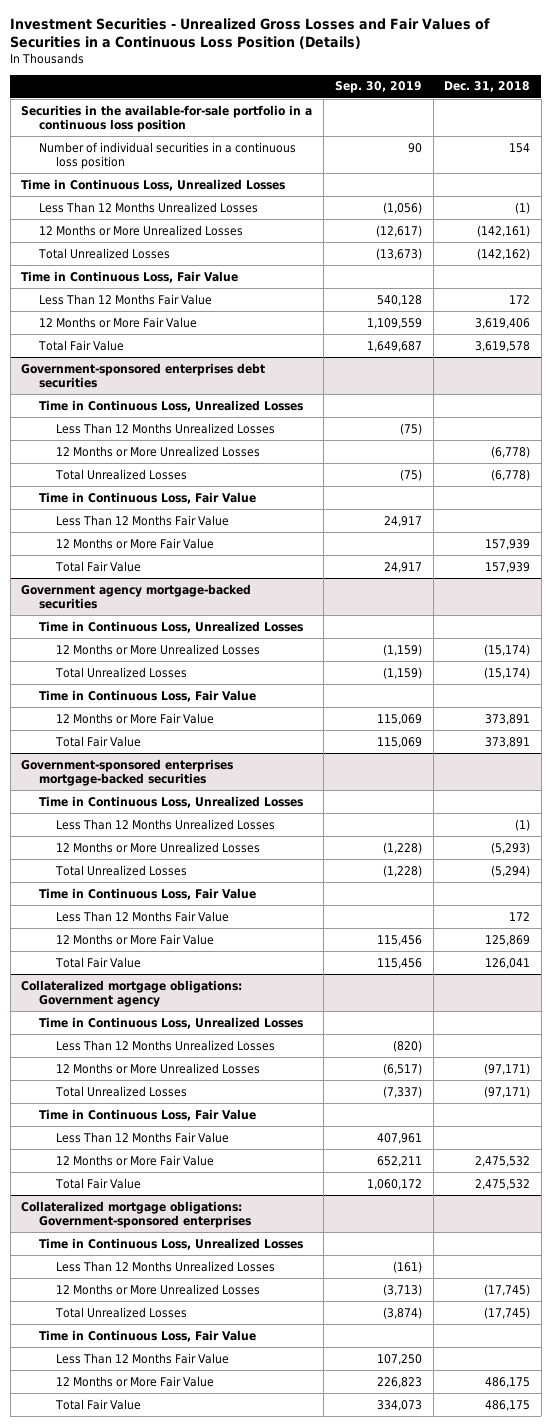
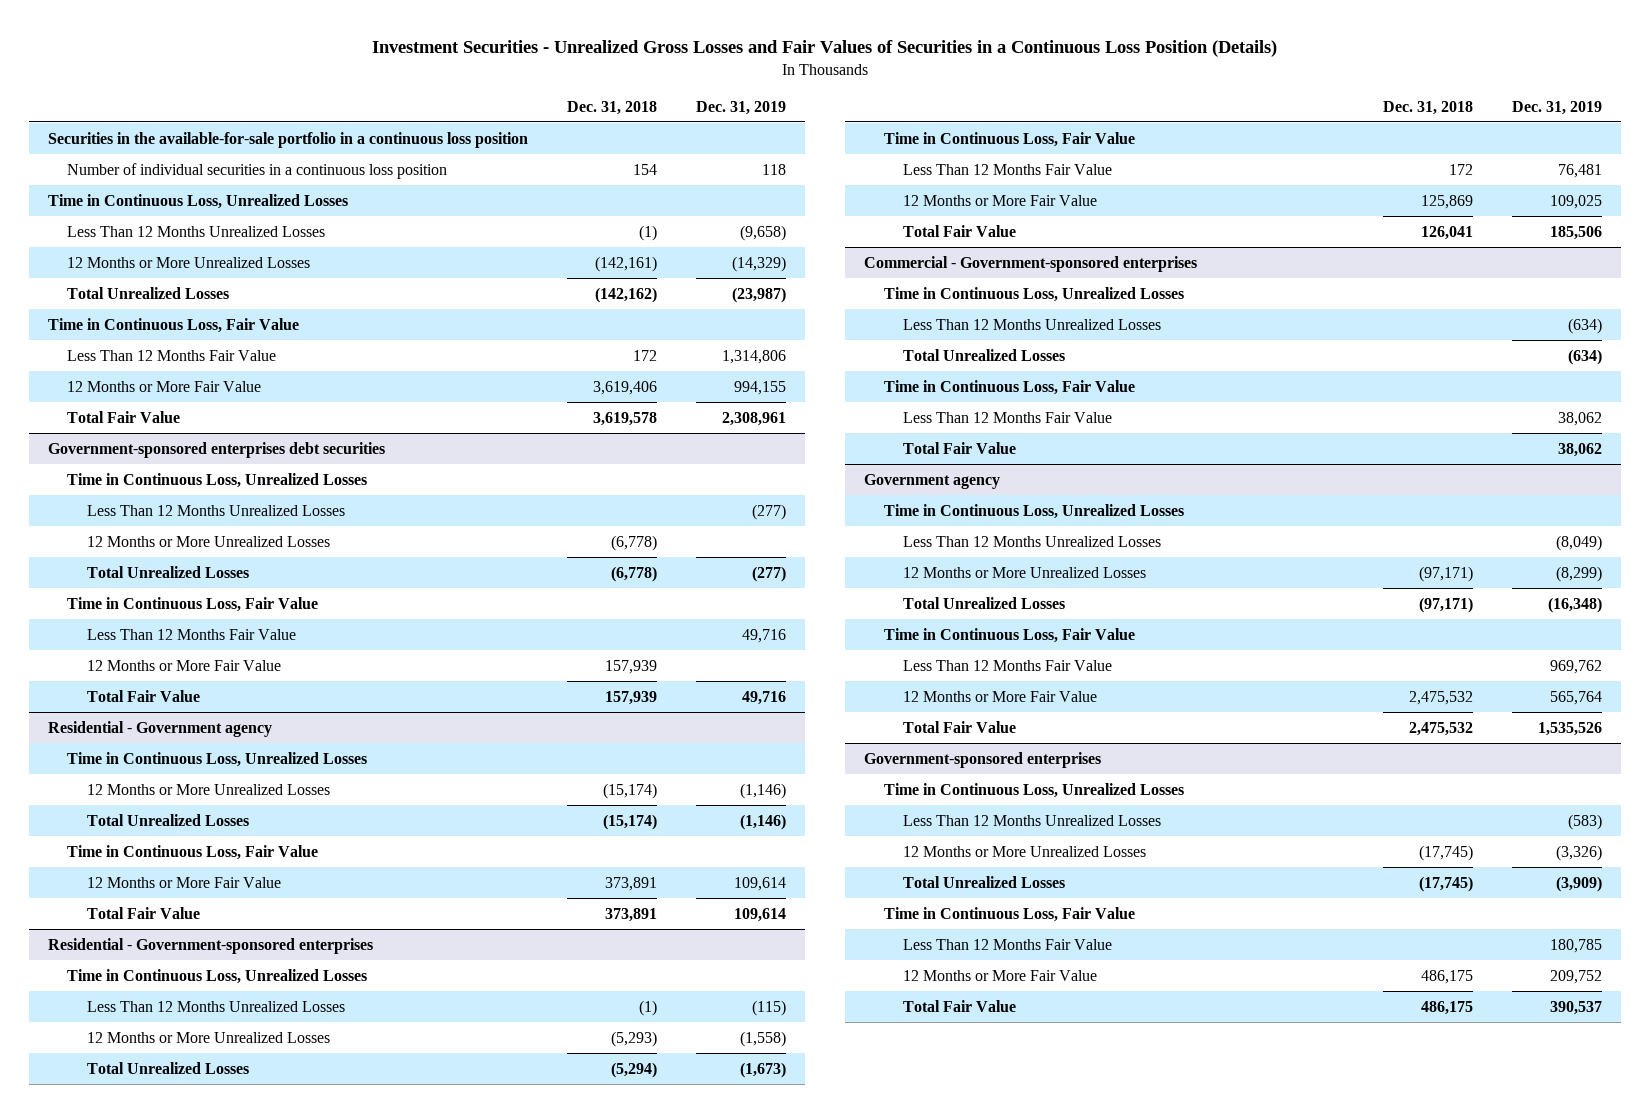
[334,81,422,94] Sep. 30, 2019 -> none
none -> [695,100,786,115] Dec. 31, 2019
[21,583,252,609] Government agency mortgage-backed securities -> [48,720,273,737] Residential - Government agency
[21,758,234,786] Government-sponsored enterprises mortgage-backed securities -> none
none -> [48,937,374,954] Residential - Government-sponsored enterprises
[21,979,243,1007] Collateralized mortgage obligations: Government agency -> none
none -> [864,255,1198,272] Commercial - Government-sponsored enterprises
none -> [902,348,1065,361] Total Unrealized Losses
none -> [883,379,1135,395] Time in Continuous Loss, Fair Value
none -> [902,411,1112,423] Less Than 12 Months Fair Value
none -> [902,441,1016,454] Total Fair Value
none -> [864,473,1001,489] Government agency
none -> [883,503,1184,519] Time in Continuous Loss, Unrealized Losses
none -> [902,535,1161,547] Less Than 12 Months Unrealized Losses
[21,1200,251,1228] Collateralized mortgage obligations: Government-sponsored enterprises -> [864,751,1102,768] Government-sponsored enterprises

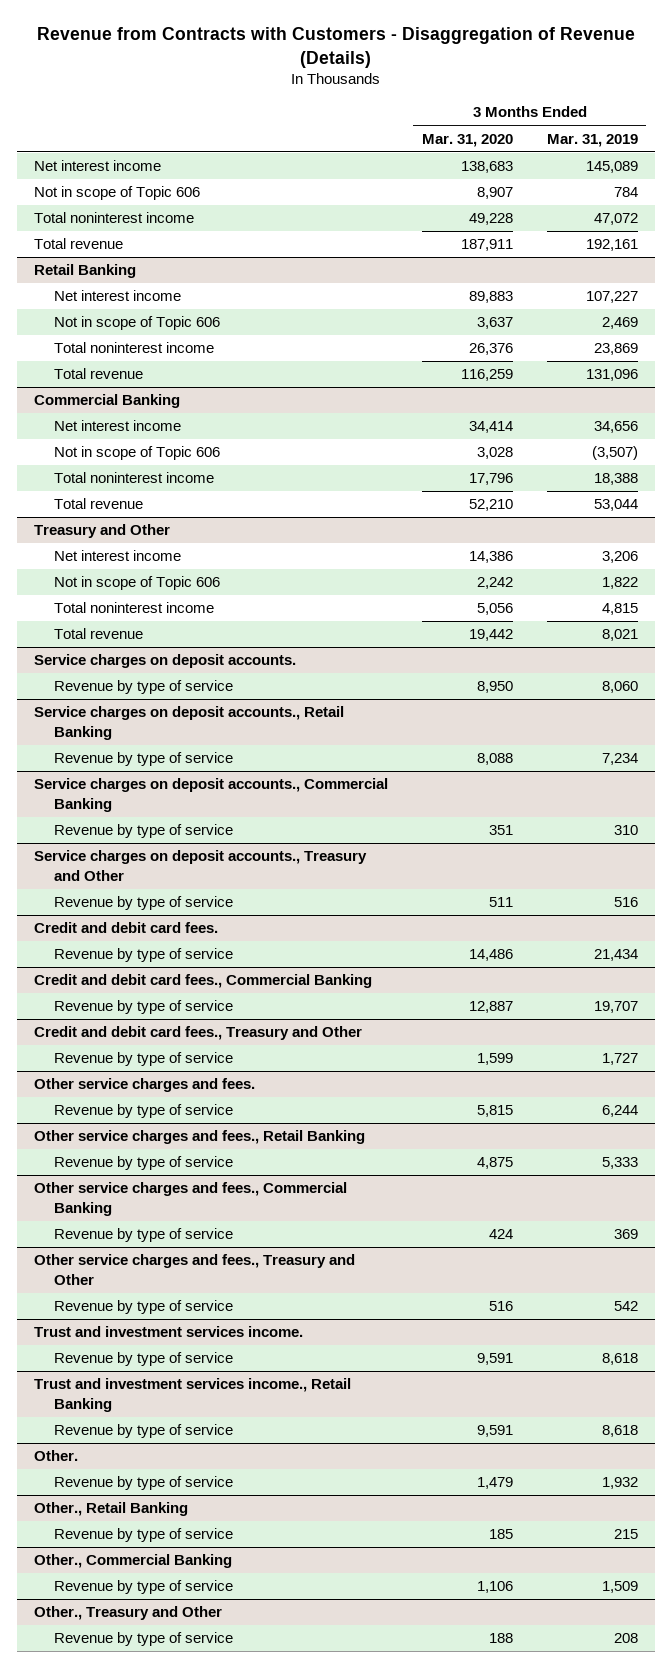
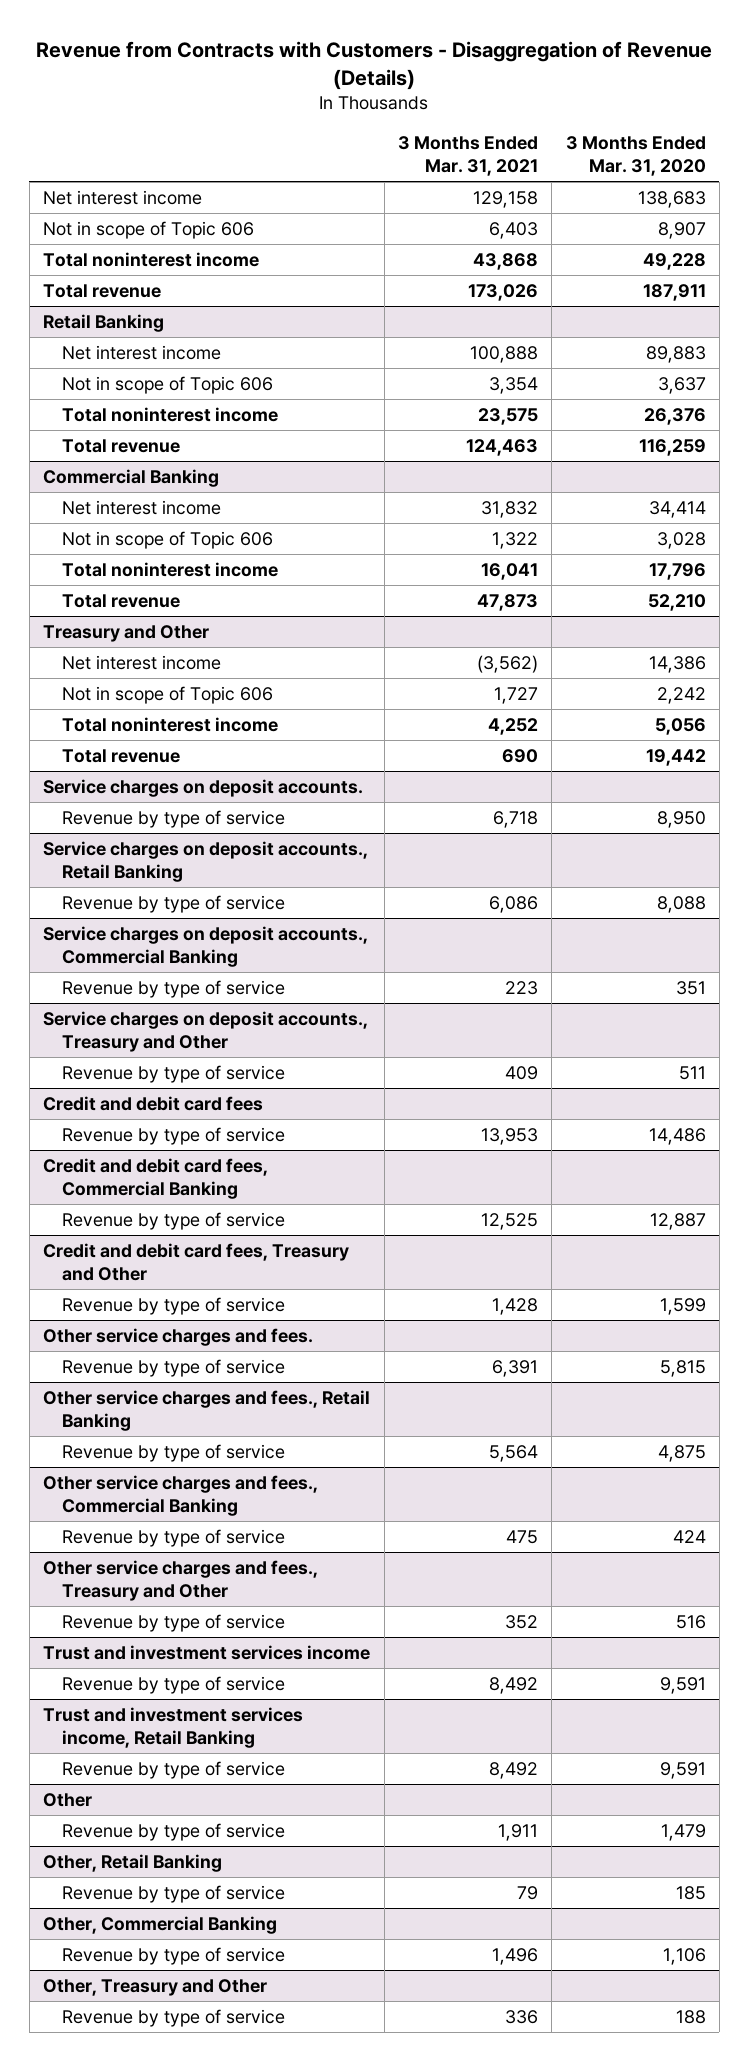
[546,133,638,147] Mar. 31, 2019 -> none
none -> [397,136,538,177] 3 Months Ended Mar. 31, 2021
[33,922,218,934] Credit and debit card fees. -> [43,1095,264,1111] Credit and debit card fees
[33,974,372,989] Credit and debit card fees., Commercial Banking -> [43,1157,269,1200] Credit and debit card fees, Commercial Banking
[33,1026,362,1041] Credit and debit card fees., Treasury and Other -> [43,1242,350,1282] Credit and debit card fees, Treasury and Other
[33,1326,303,1338] Trust and investment services income. -> [43,1644,371,1660] Trust and investment services income
[33,1378,351,1412] Trust and investment services income., Retail Banking -> [43,1706,304,1749] Trust and investment services income, Retail Banking
[33,1450,78,1462] Other. -> [43,1792,93,1807] Other
[33,1502,188,1517] Other., Retail Banking -> [43,1853,223,1872] Other, Retail Banking
[33,1554,232,1569] Other., Commercial Banking -> [43,1915,278,1934] Other, Commercial Banking
[33,1606,222,1621] Other., Treasury and Other -> [43,1978,268,1996] Other, Treasury and Other

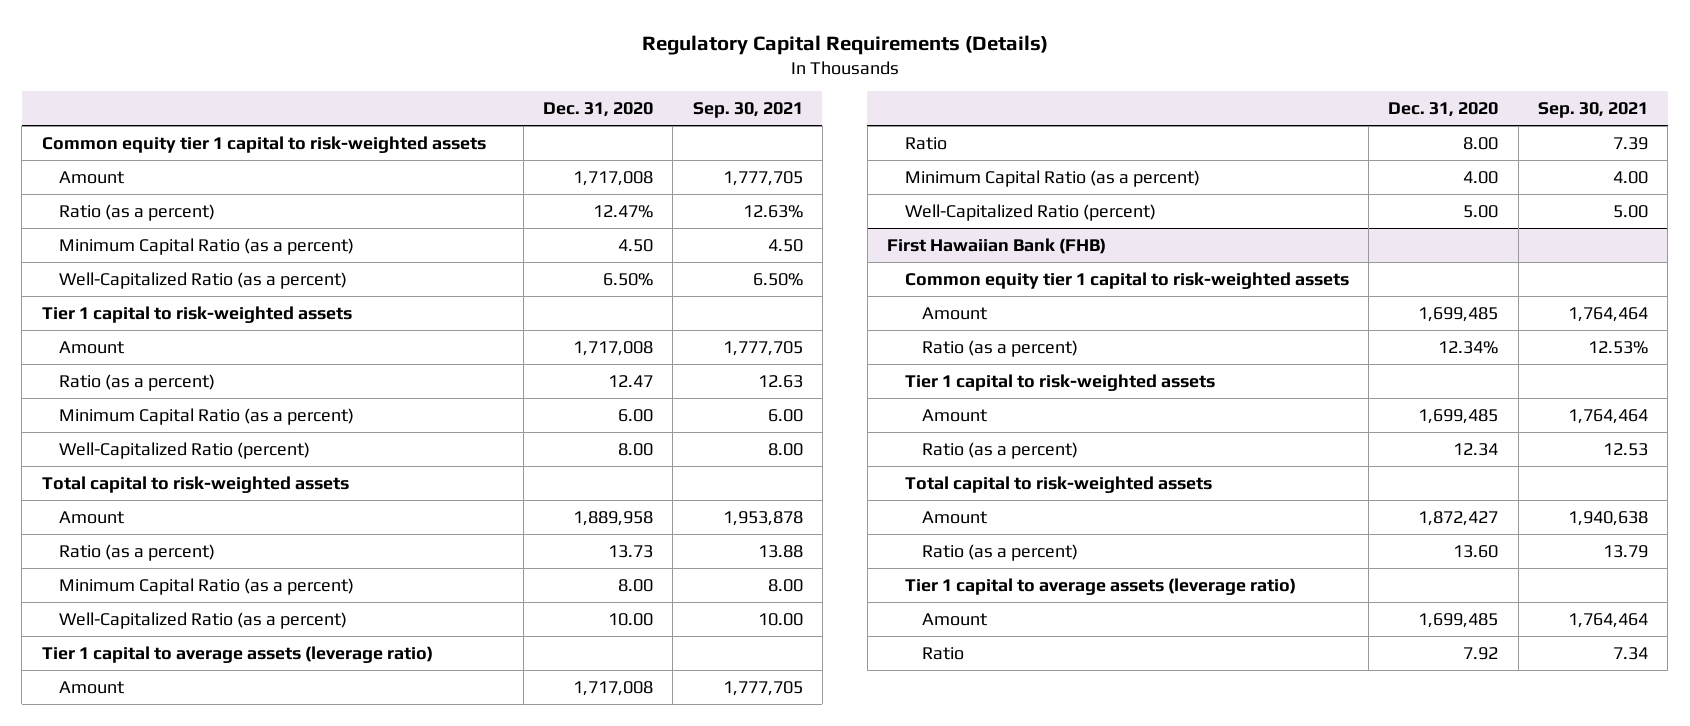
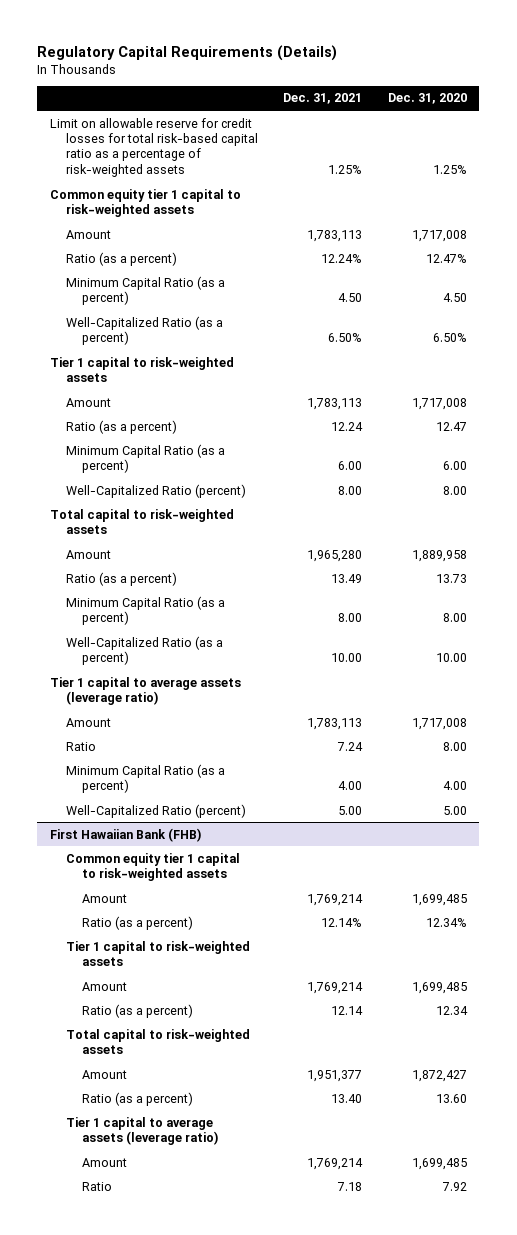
[692,102,803,119] Sep. 30, 2021 -> none
none -> [283,93,363,105] Dec. 31, 2021
none -> [50,117,258,177] Limit on allowable reserve for credit losses for total risk-based capital ratio as a percentage of risk-weighted assets

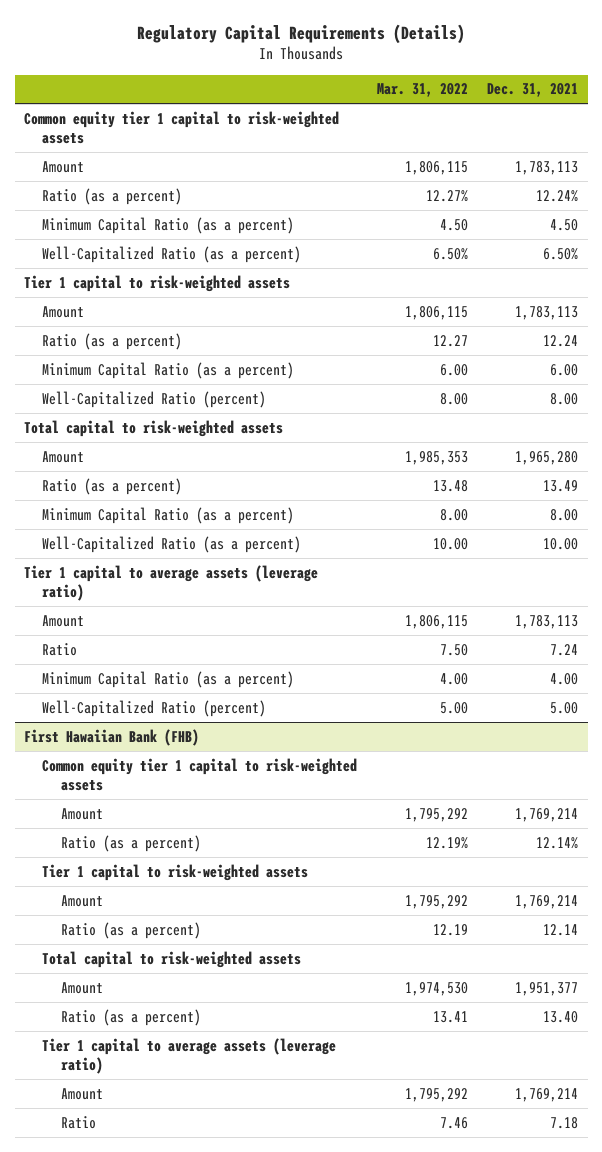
[387,93,467,105] Dec. 31, 2020 -> none
none -> [376,83,468,98] Mar. 31, 2022
[50,117,258,177] Limit on allowable reserve for credit losses for total risk-based capital ratio as a percentage of risk-weighted assets -> none

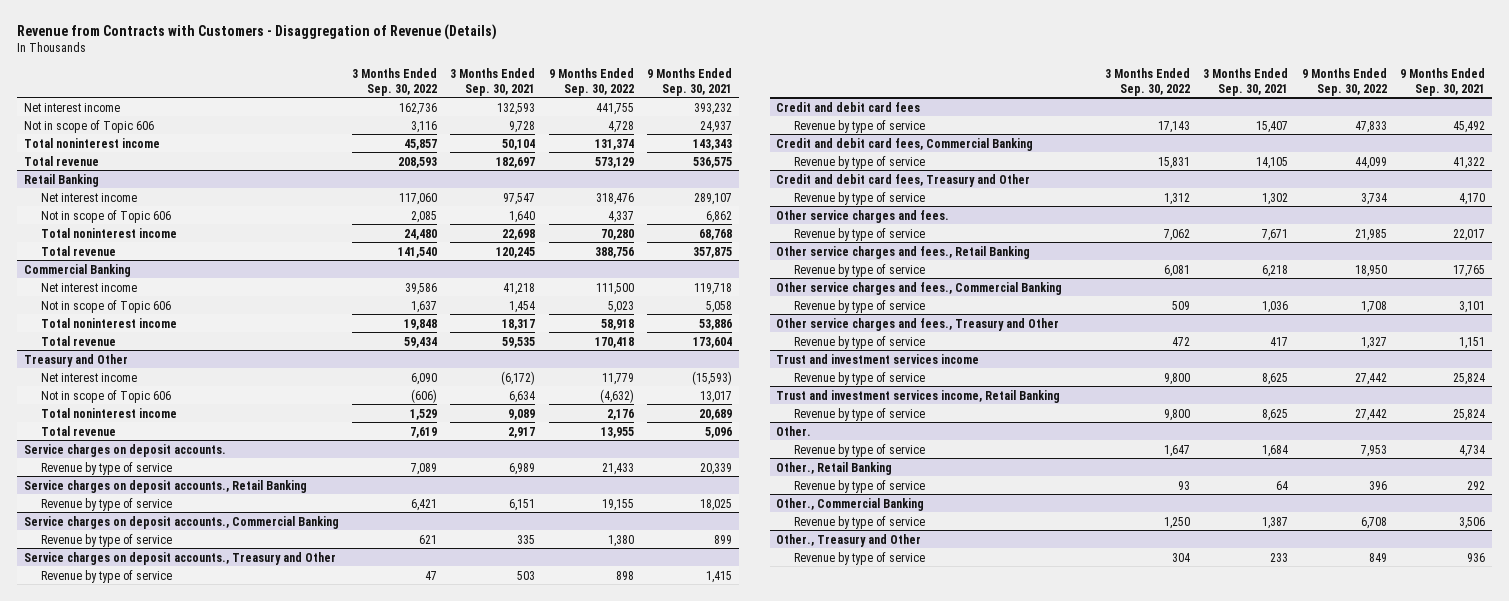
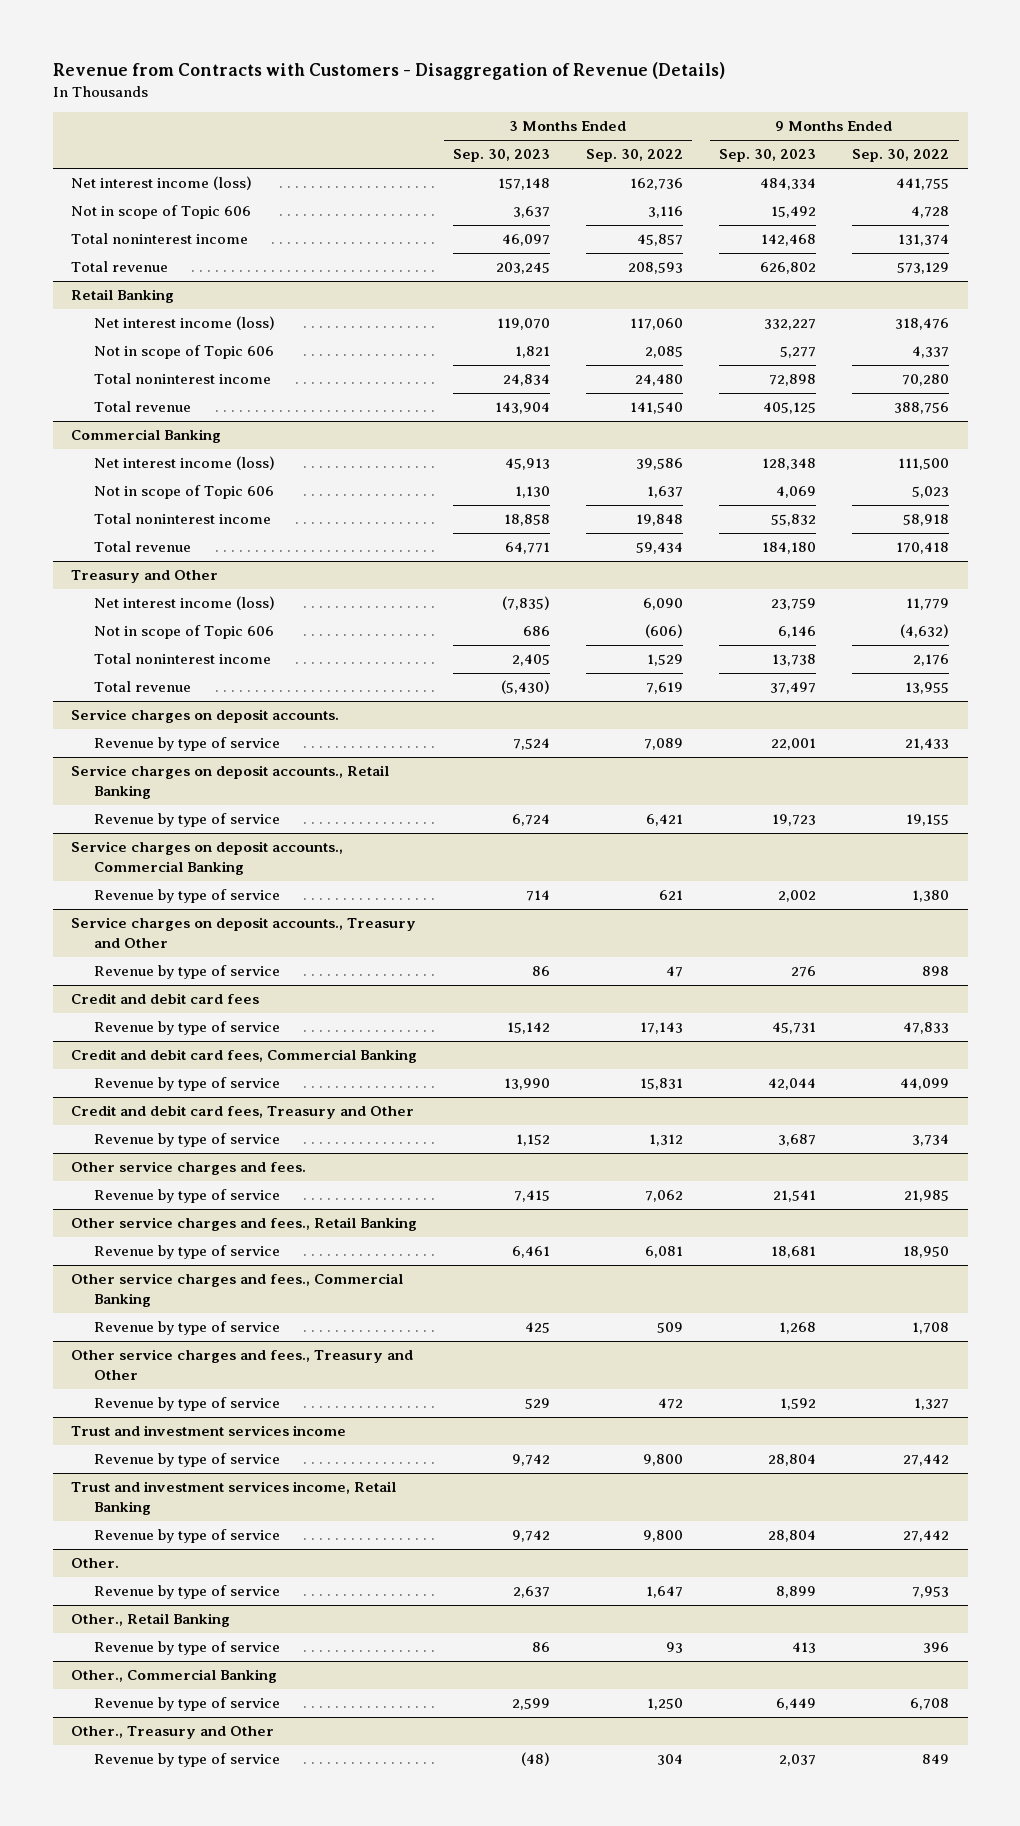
[450,68,536,96] 3 Months Ended Sep. 30, 2021 -> none
[647,68,733,96] 9 Months Ended Sep. 30, 2021 -> none
none -> [452,149,550,163] Sep. 30, 2023
none -> [719,149,817,163] Sep. 30, 2023
[23,102,120,112] Net interest income -> [70,176,252,191] Net interest income (loss)
[41,192,138,202] Net interest income -> [93,316,275,331] Net interest income (loss)
[41,282,138,292] Net interest income -> [93,456,275,471] Net interest income (loss)
[41,372,138,382] Net interest income -> [93,596,275,611] Net interest income (loss)

